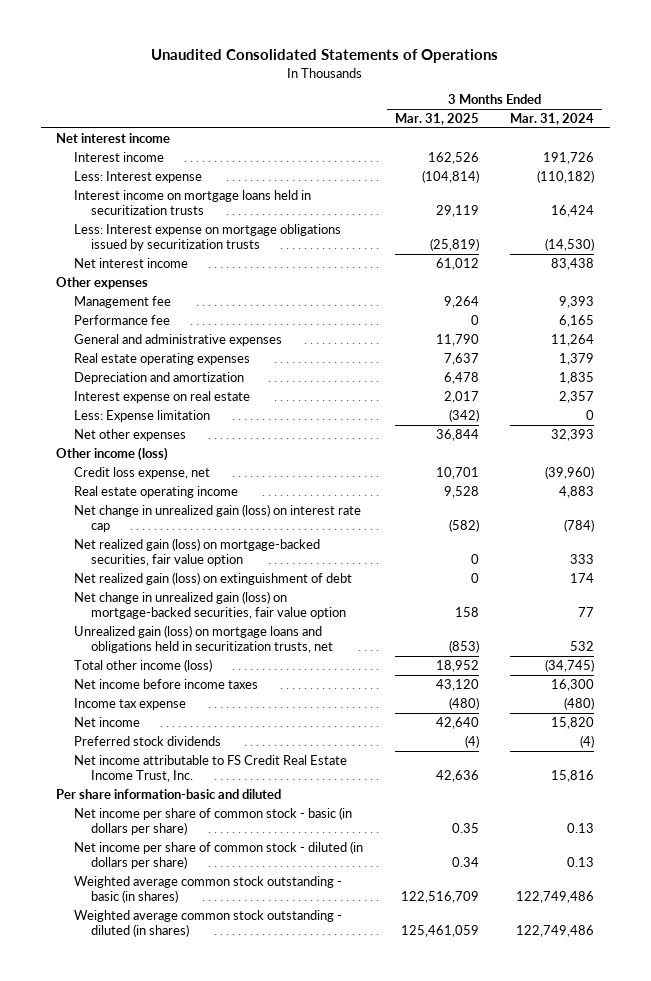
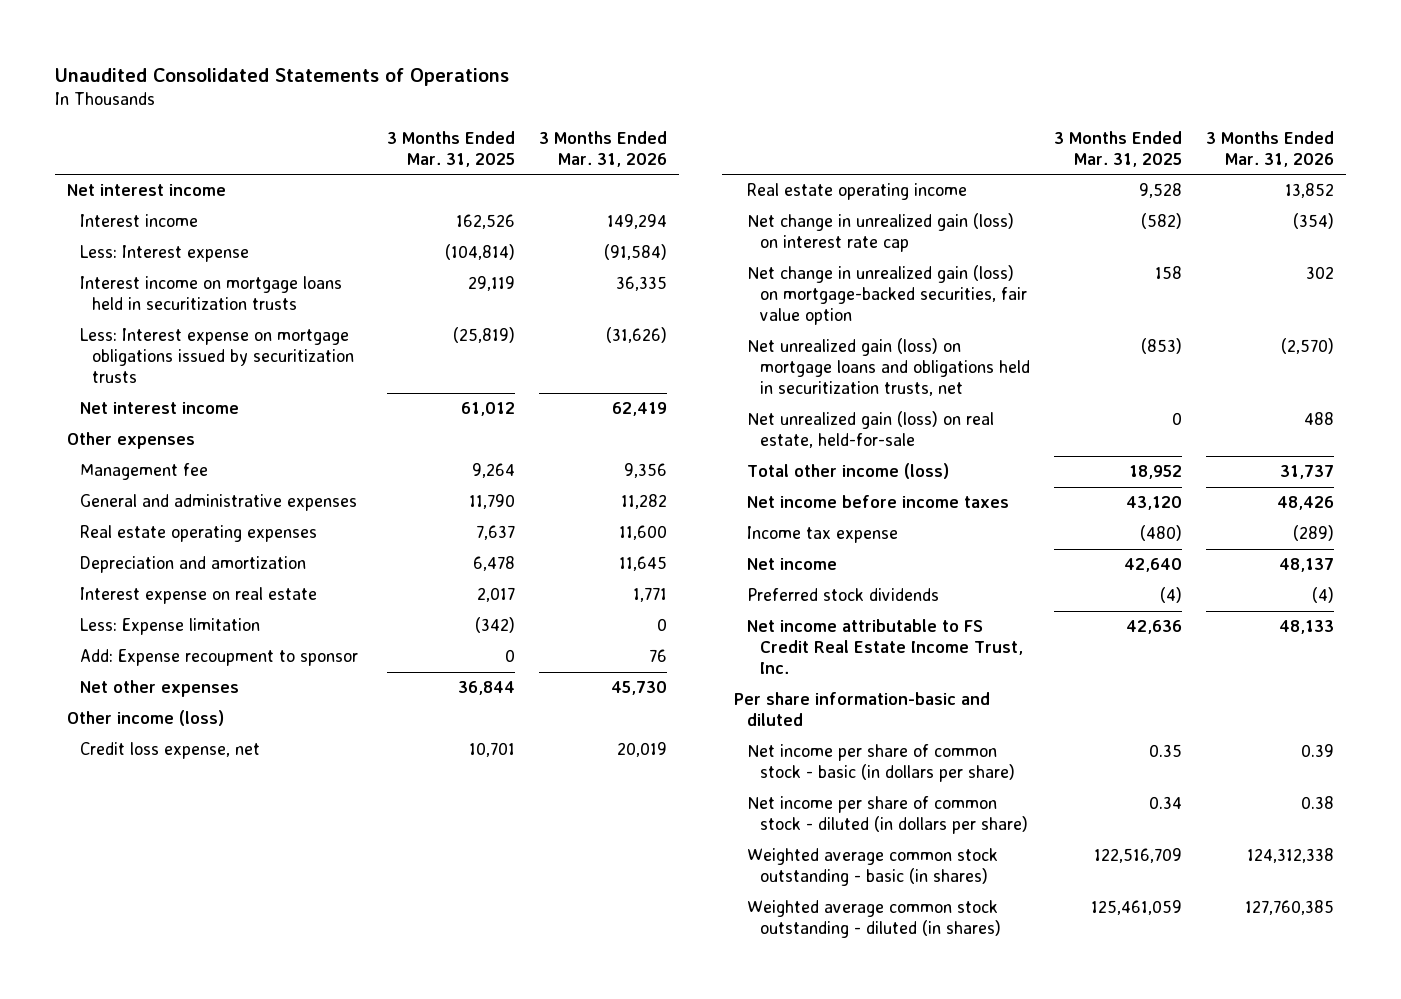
[510,113,595,126] Mar. 31, 2024 -> none
none -> [538,130,667,167] 3 Months Ended Mar. 31, 2026
[73,314,170,325] Performance fee -> none
none -> [79,649,358,667] Add: Expense recoupment to sponsor
[73,537,320,567] Net realized gain (loss) on mortgage-backed securities, fair value option -> none
[73,571,352,585] Net realized gain (loss) on extinguishment of debt -> none
[73,624,334,654] Unrealized gain (loss) on mortgage loans and obligations held in securitization trusts, net -> [746,338,1030,397] Net unrealized gain (loss) on mortgage loans and obligations held in securitization trusts, net
none -> [746,411,994,449] Net unrealized gain (loss) on real estate, held-for-sale

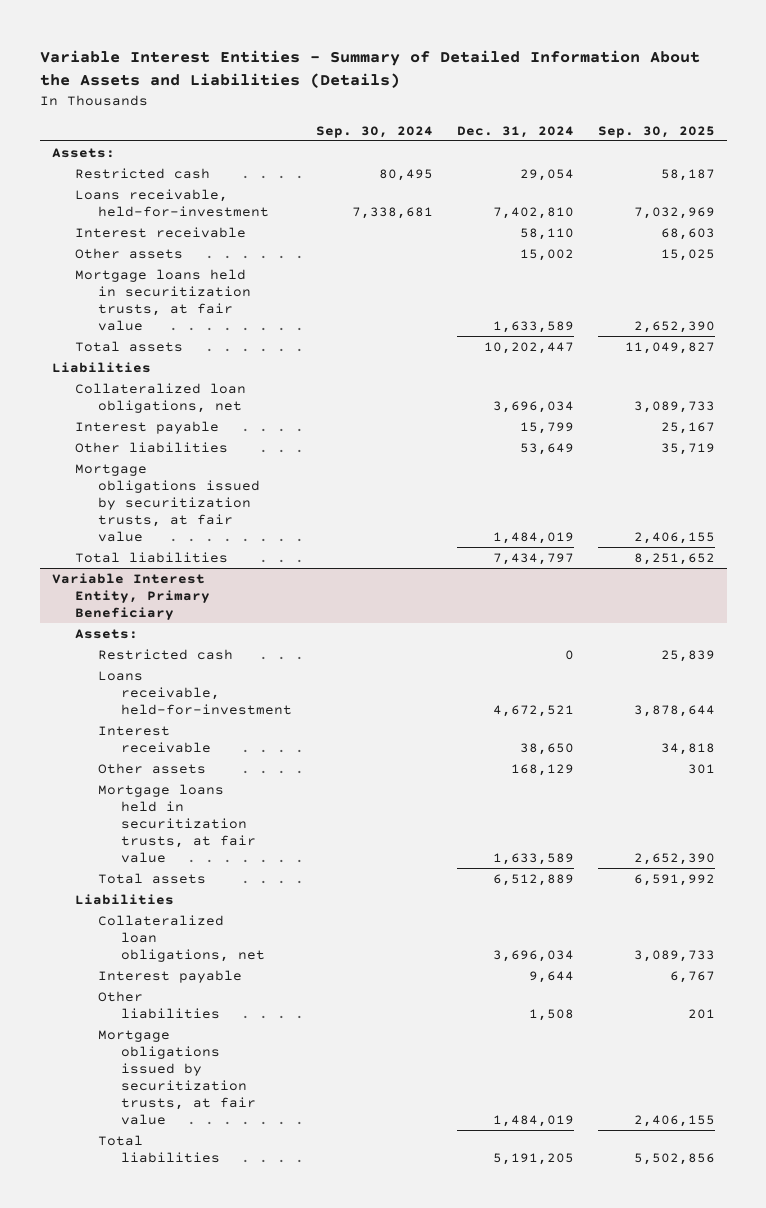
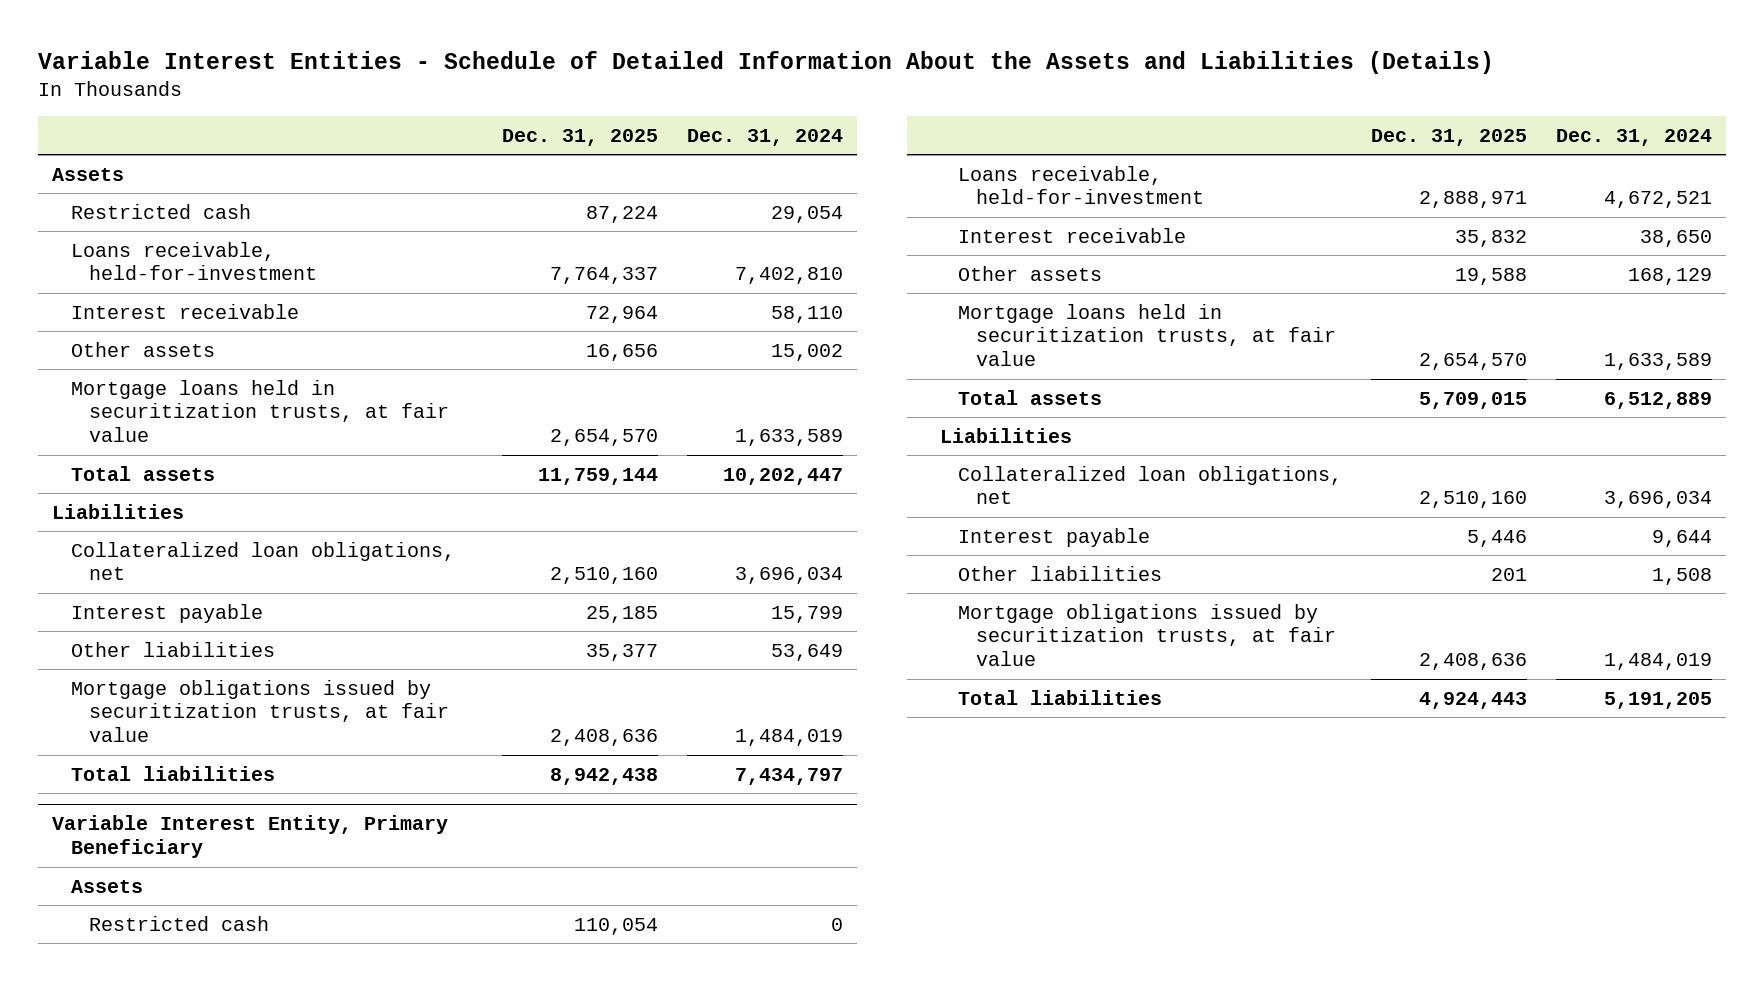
[39,50,700,89] Variable Interest Entities - Summary of Detailed Information About the Assets and Liabilities (Details) -> [38,51,1495,75] Variable Interest Entities - Schedule of Detailed Information About the Assets and Liabilities (Details)
[316,125,434,138] Sep. 30, 2024 -> none
[597,125,715,138] Sep. 30, 2025 -> none
none -> [501,128,658,146] Dec. 31, 2025
[51,147,115,158] Assets: -> [52,167,125,181] Assets
[74,628,138,639] Assets: -> [70,879,143,893] Assets

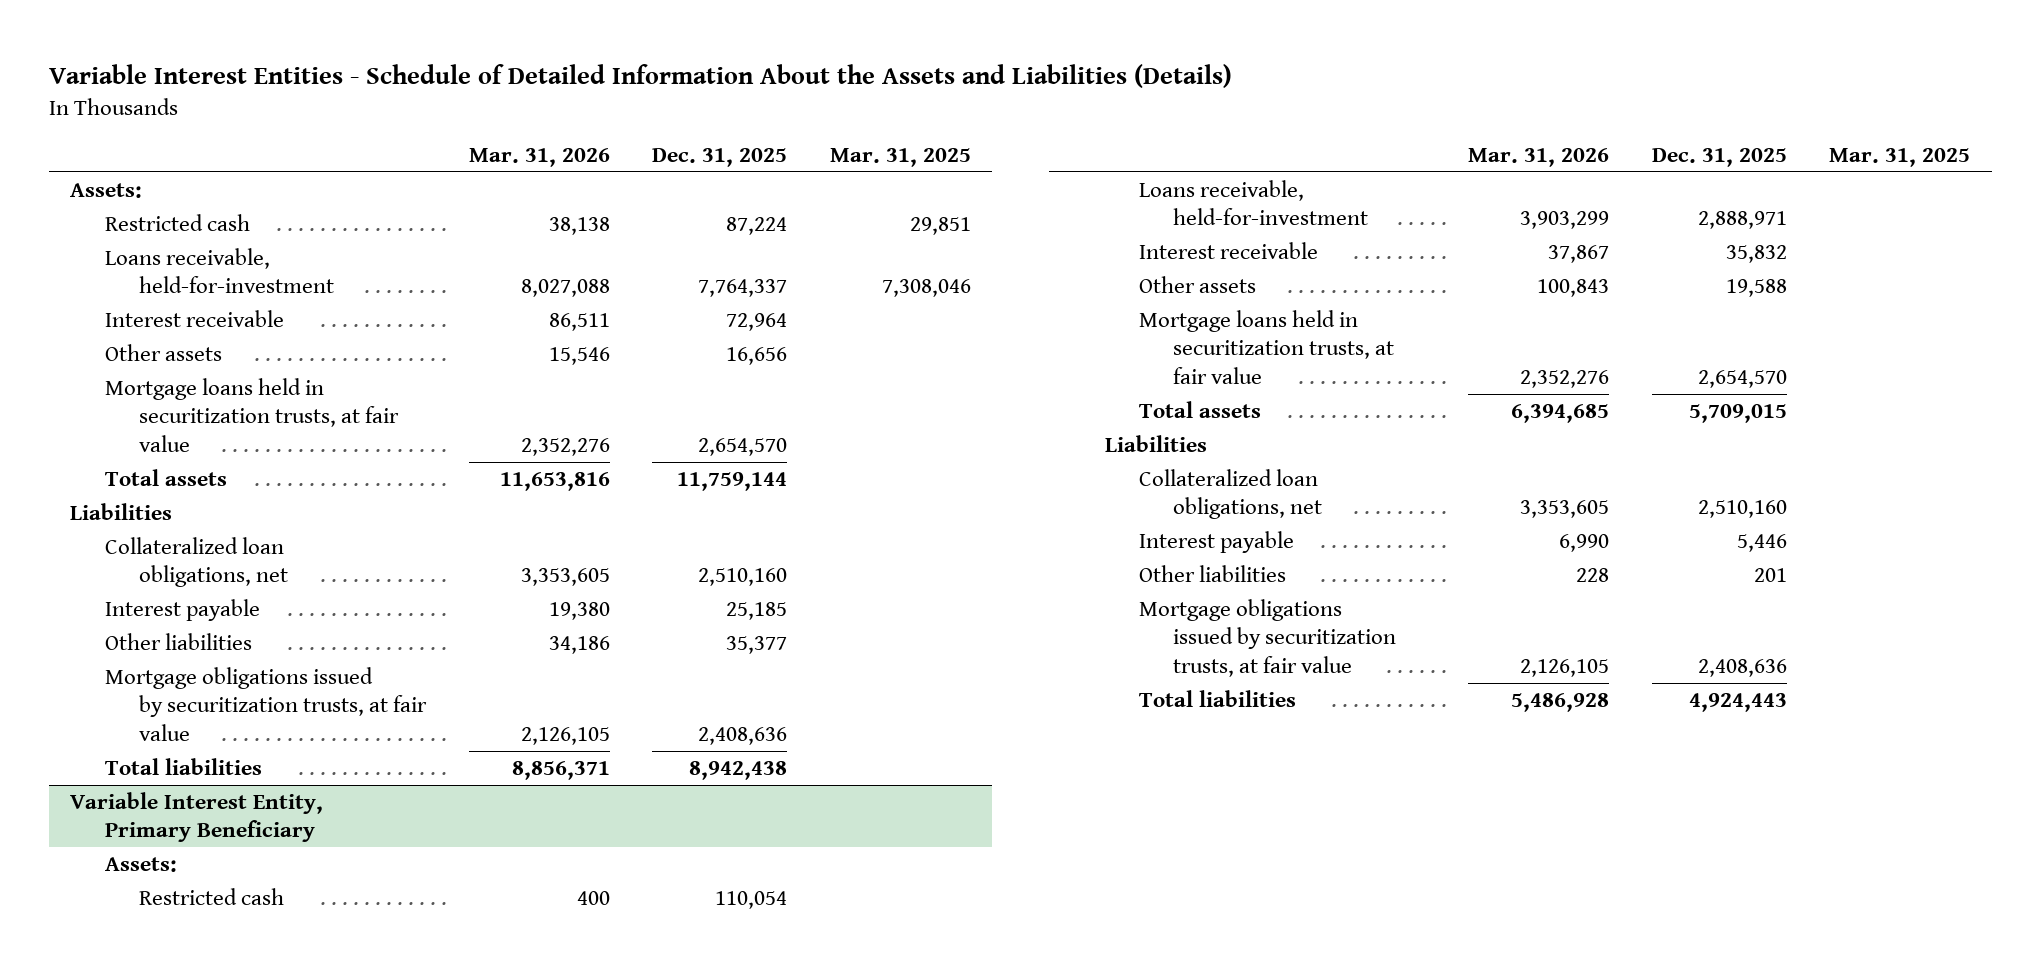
[686,128,843,146] Dec. 31, 2024 -> none
none -> [468,147,610,167] Mar. 31, 2026
none -> [829,147,971,167] Mar. 31, 2025
[52,167,125,181] Assets -> [70,183,143,199] Assets:
[70,879,143,893] Assets -> [104,857,177,873] Assets:

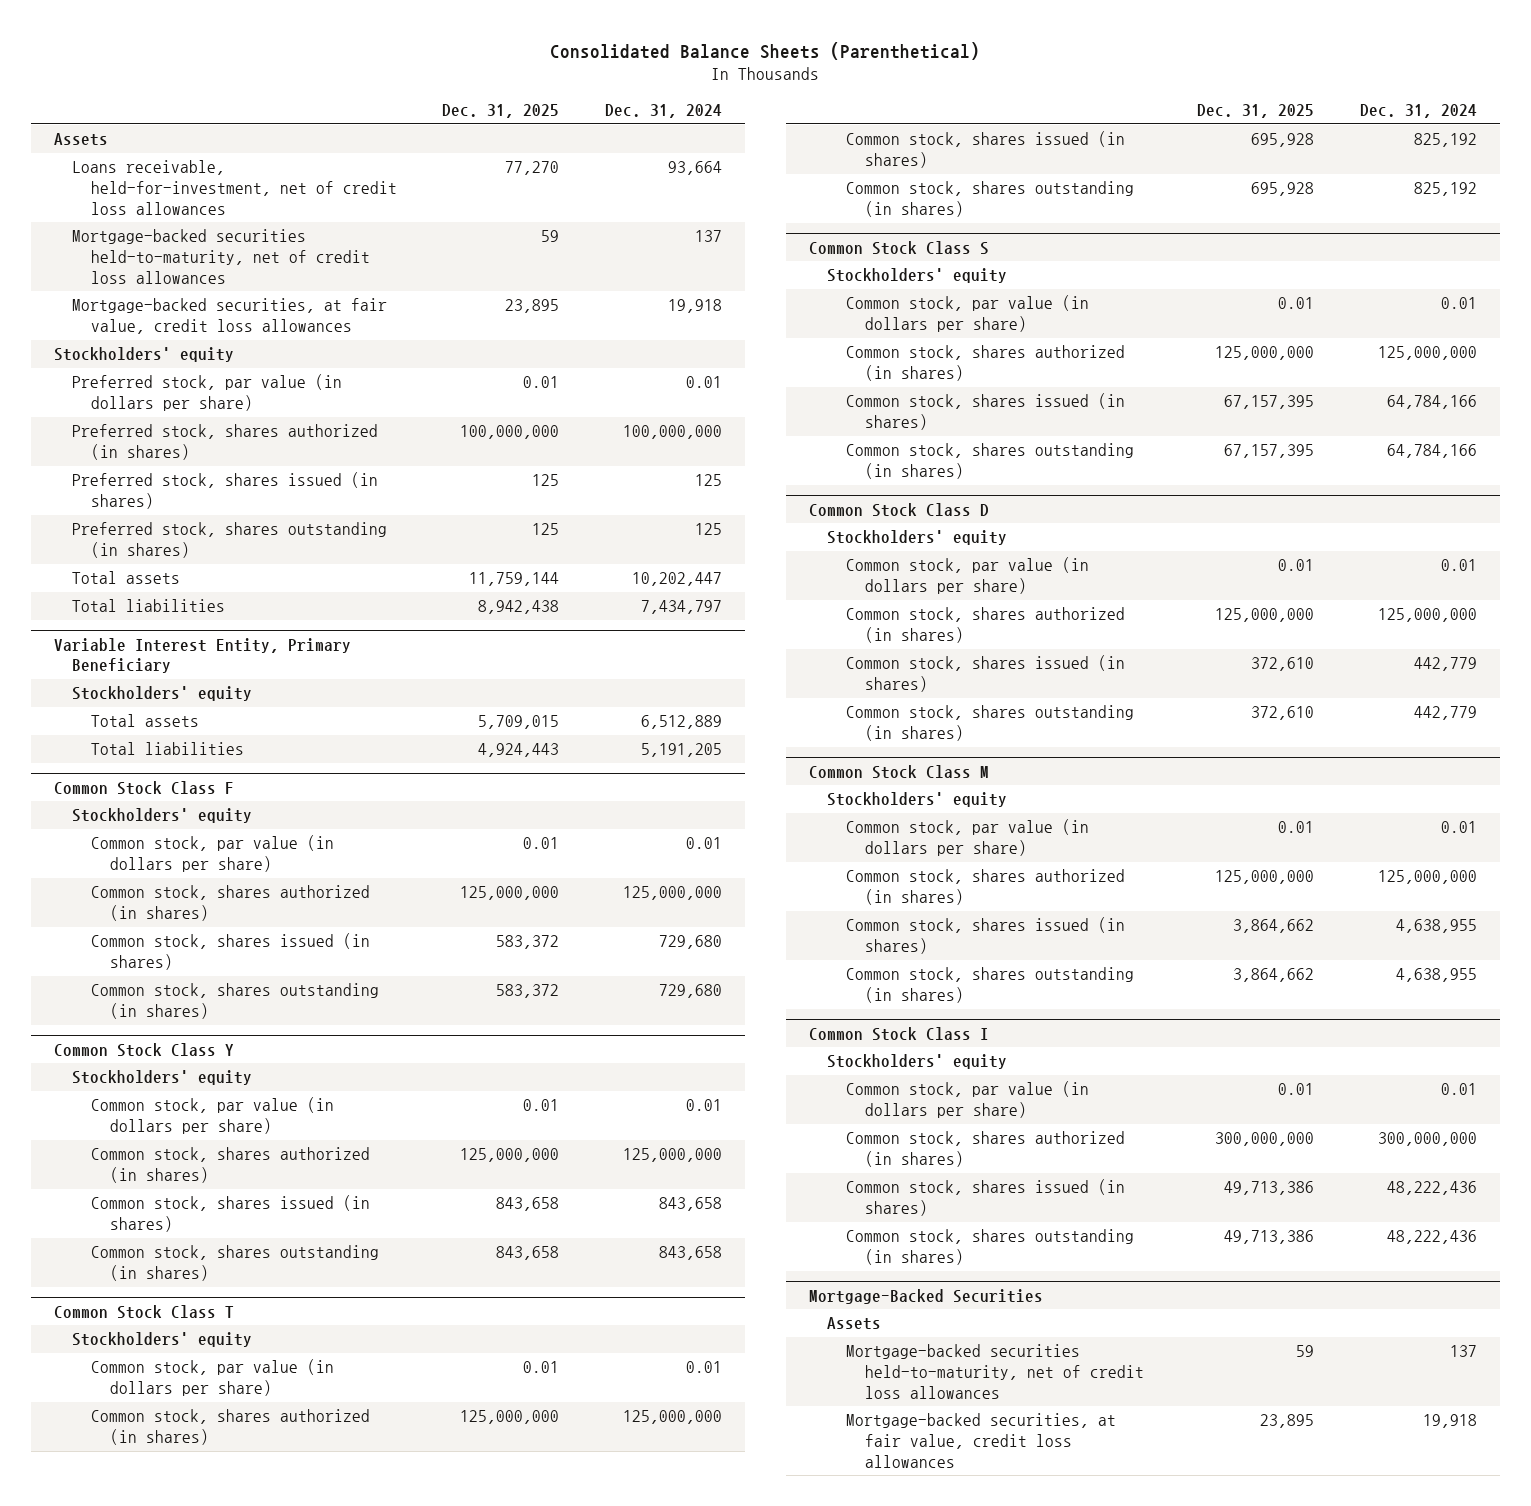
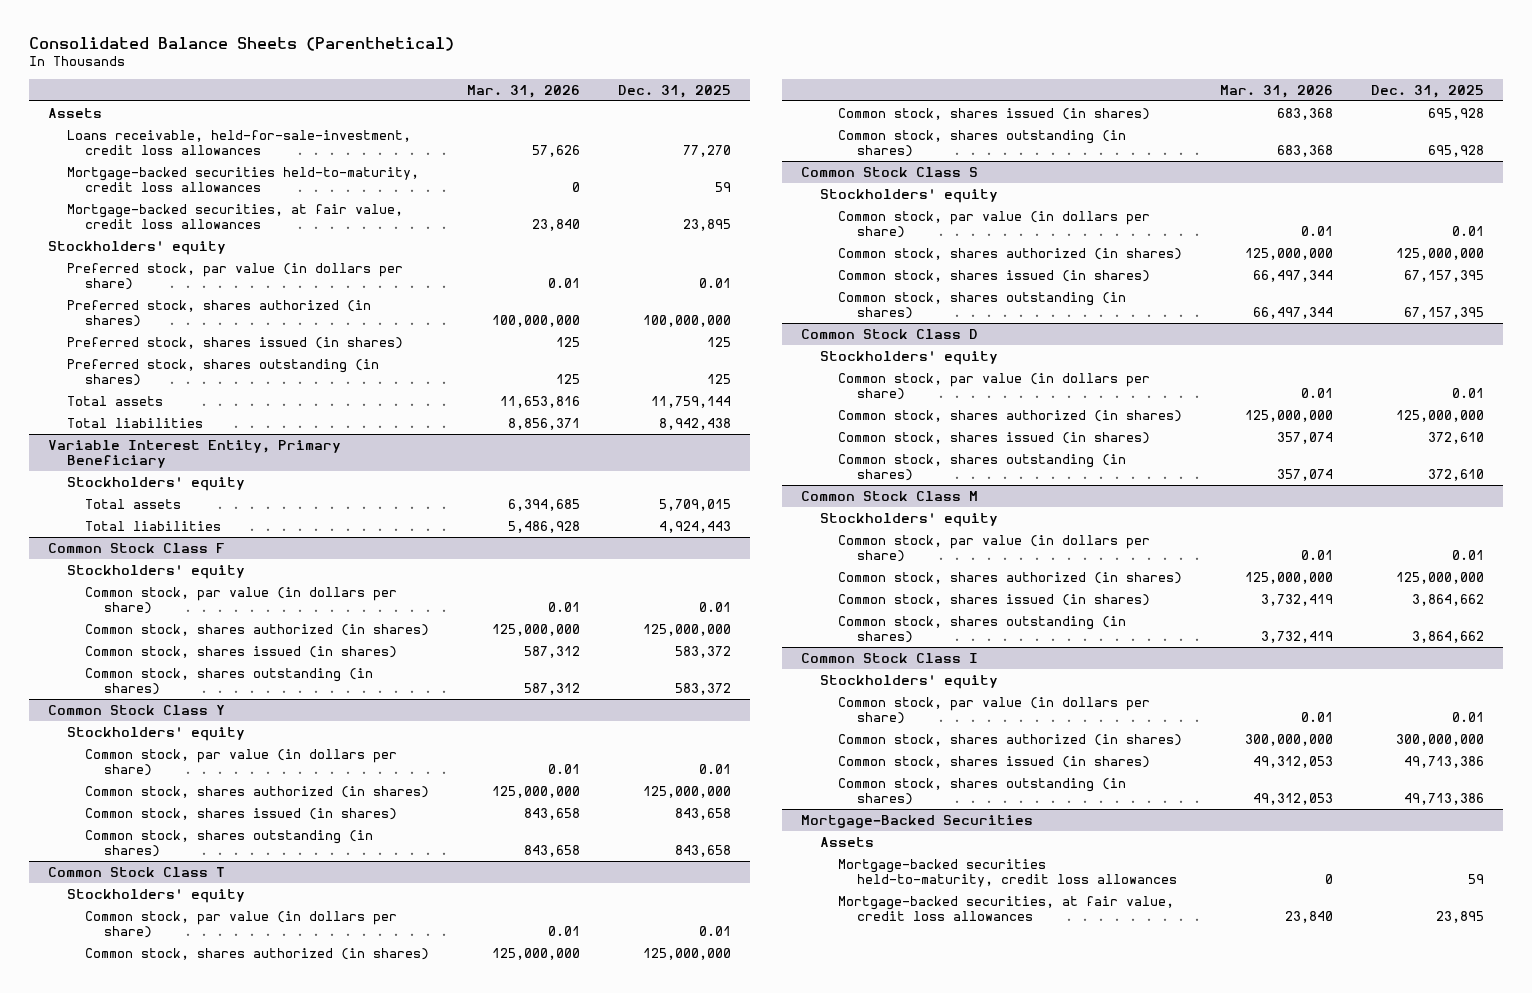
[604,103,722,118] Dec. 31, 2024 -> none
none -> [467,84,581,98] Mar. 31, 2026
[72,160,397,215] Loans receivable, held-for-investment, net of credit loss allowances -> [66,129,411,156] Loans receivable, held-for-sale-investment, credit loss allowances
[72,229,370,284] Mortgage-backed securities held-to-maturity, net of credit loss allowances -> [66,166,419,193] Mortgage-backed securities held-to-maturity, credit loss allowances
[845,1344,1144,1399] Mortgage-backed securities held-to-maturity, net of credit loss allowances -> [838,858,1177,888] Mortgage-backed securities held-to-maturity, credit loss allowances

